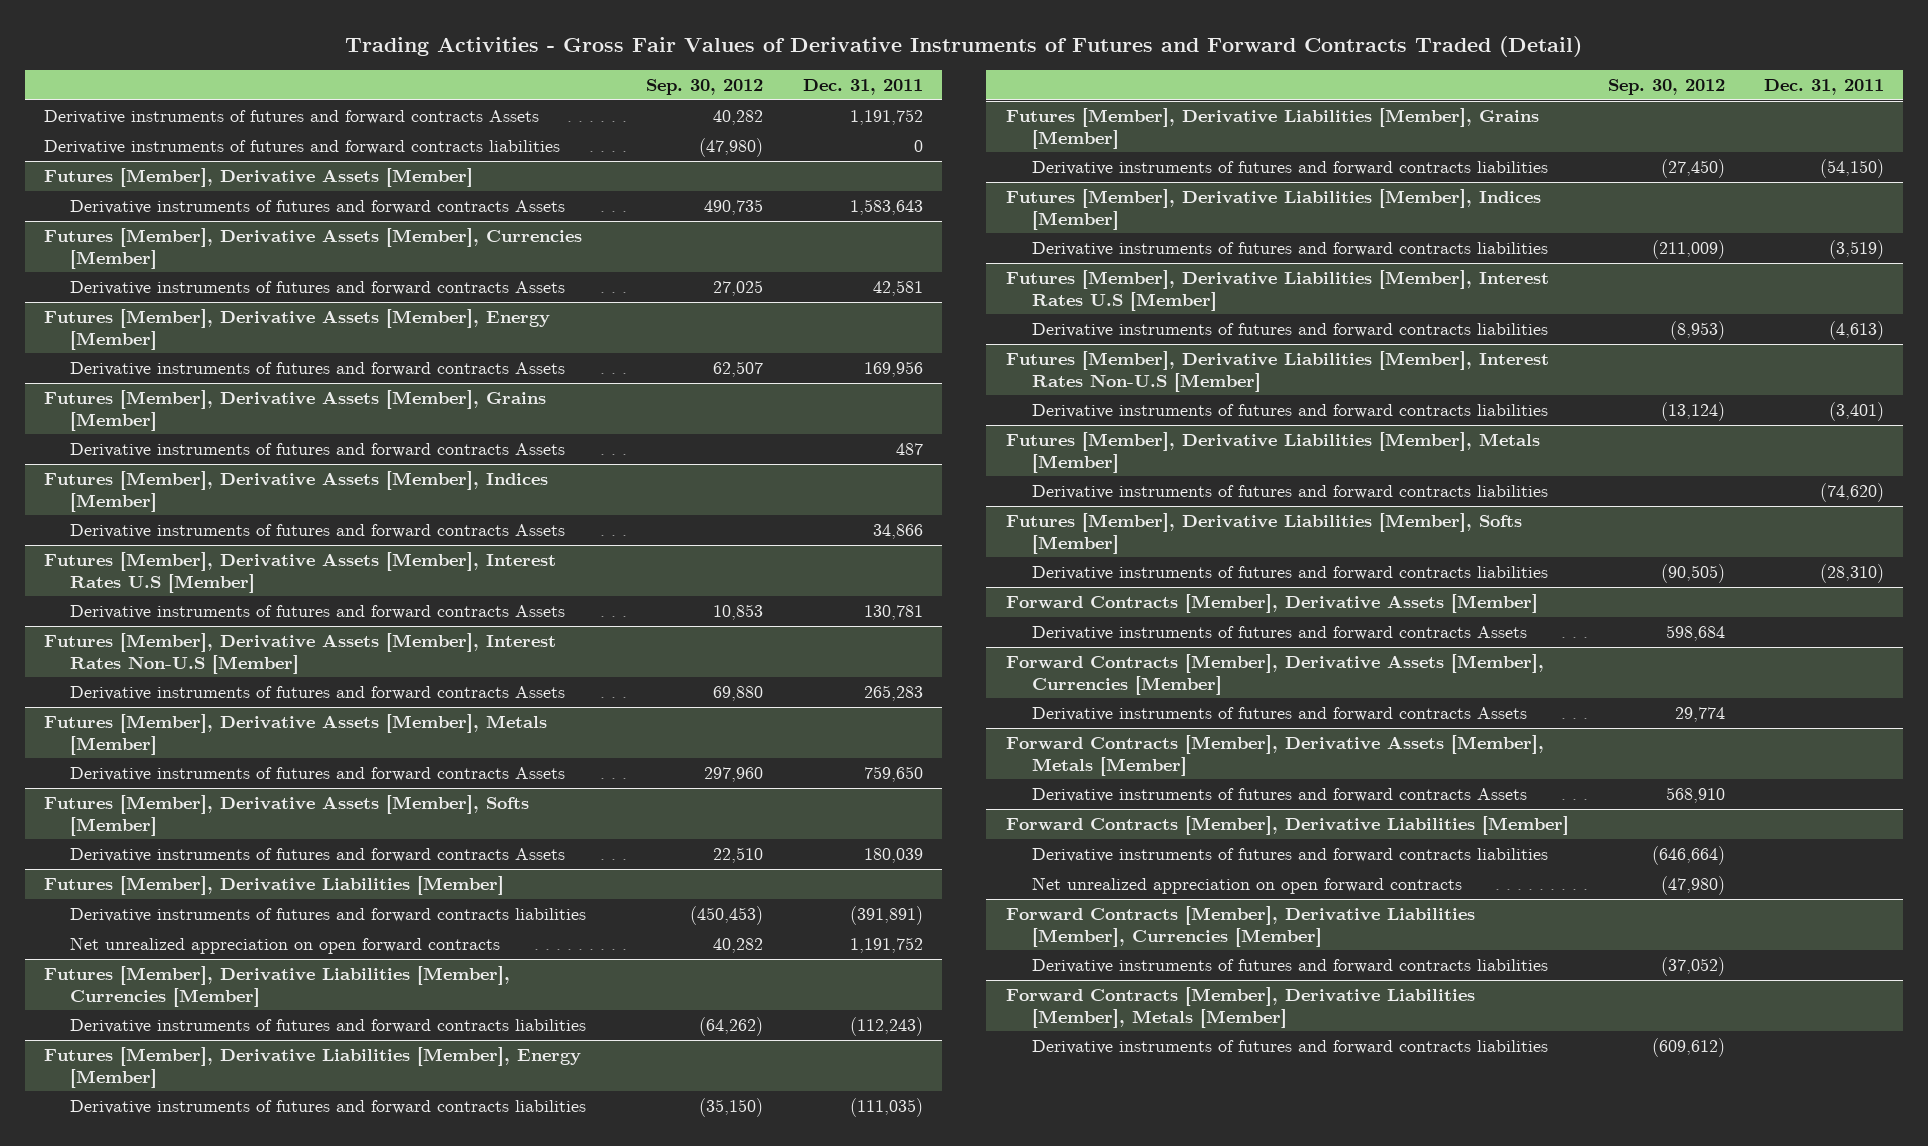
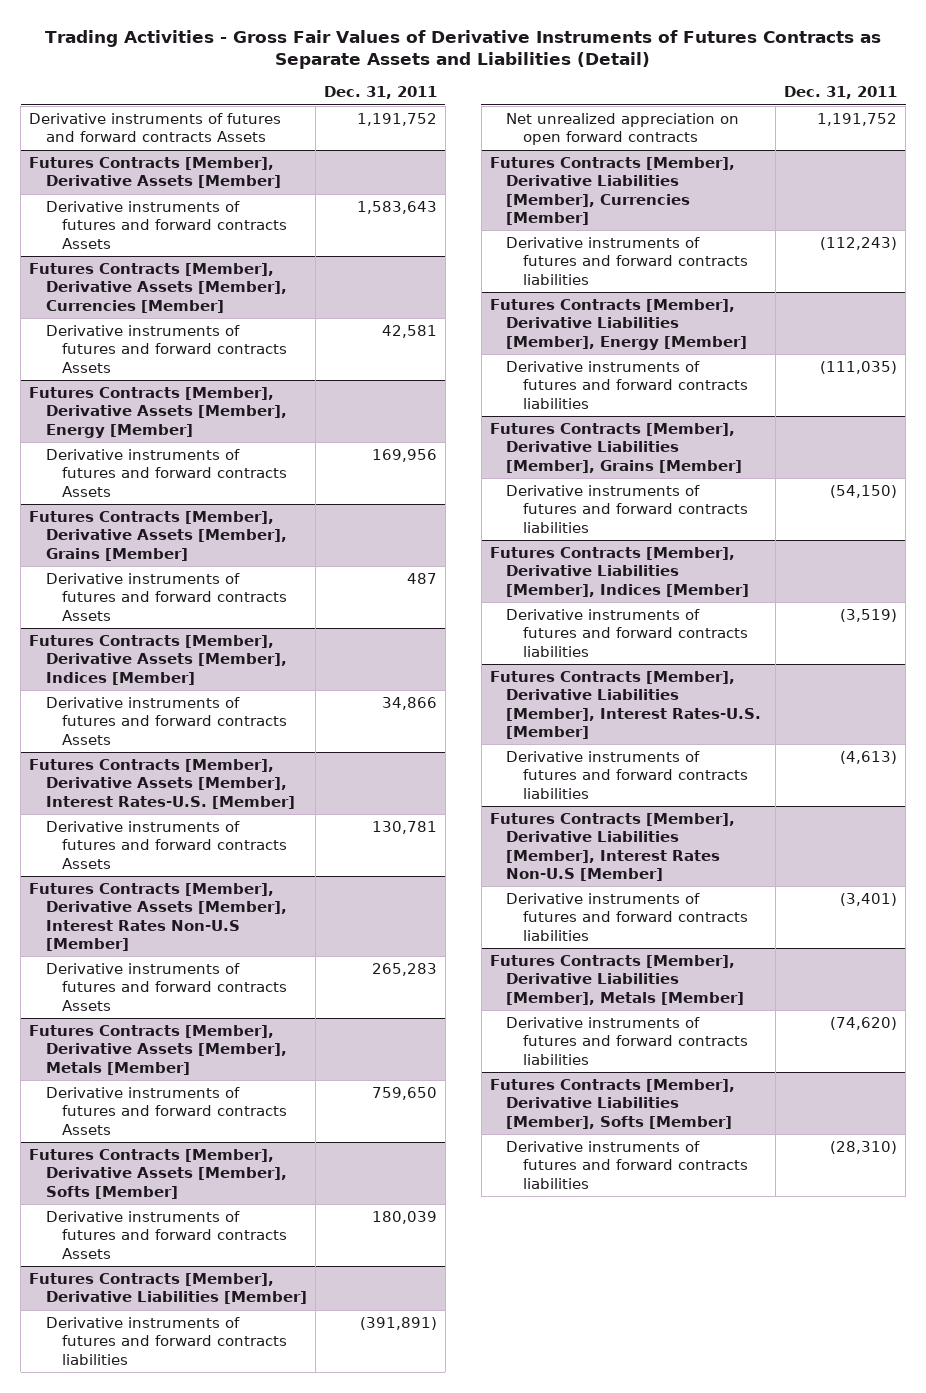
[345,36,1583,58] Trading Activities - Gross Fair Values of Derivative Instruments of Futures and Forward Contracts Traded (Detail) -> [45,29,882,70] Trading Activities - Gross Fair Values of Derivative Instruments of Futures Contracts as Separate Assets and Liabilities (Detail)
[646,79,764,96] Sep. 30, 2012 -> none
[44,140,561,155] Derivative instruments of futures and forward contracts liabilities -> none
[44,168,474,188] Futures [Member], Derivative Assets [Member] -> [29,156,281,189] Futures Contracts [Member], Derivative Assets [Member]
[44,228,583,269] Futures [Member], Derivative Assets [Member], Currencies [Member] -> [29,262,287,313] Futures Contracts [Member], Derivative Assets [Member], Currencies [Member]
[44,309,551,350] Futures [Member], Derivative Assets [Member], Energy [Member] -> [29,386,287,438] Futures Contracts [Member], Derivative Assets [Member], Energy [Member]
[44,390,547,431] Futures [Member], Derivative Assets [Member], Grains [Member] -> [29,510,287,561] Futures Contracts [Member], Derivative Assets [Member], Grains [Member]
[44,471,549,512] Futures [Member], Derivative Assets [Member], Indices [Member] -> [29,634,287,685] Futures Contracts [Member], Derivative Assets [Member], Indices [Member]
[44,552,557,593] Futures [Member], Derivative Assets [Member], Interest Rates U.S [Member] -> [29,758,295,809] Futures Contracts [Member], Derivative Assets [Member], Interest Rates-U.S. [Member]
[44,633,557,674] Futures [Member], Derivative Assets [Member], Interest Rates Non-U.S [Member] -> [29,882,287,951] Futures Contracts [Member], Derivative Assets [Member], Interest Rates Non-U.S [Member]
[44,714,548,755] Futures [Member], Derivative Assets [Member], Metals [Member] -> [29,1024,287,1075] Futures Contracts [Member], Derivative Assets [Member], Metals [Member]
[44,795,530,836] Futures [Member], Derivative Assets [Member], Softs [Member] -> [29,1148,287,1199] Futures Contracts [Member], Derivative Assets [Member], Softs [Member]
[44,876,505,896] Futures [Member], Derivative Liabilities [Member] -> [29,1272,307,1305] Futures Contracts [Member], Derivative Liabilities [Member]
[44,966,511,1007] Futures [Member], Derivative Liabilities [Member], Currencies [Member] -> [489,156,735,225] Futures Contracts [Member], Derivative Liabilities [Member], Currencies [Member]
[44,1047,582,1088] Futures [Member], Derivative Liabilities [Member], Energy [Member] -> [489,298,748,350] Futures Contracts [Member], Derivative Liabilities [Member], Energy [Member]
[1005,108,1539,149] Futures [Member], Derivative Liabilities [Member], Grains [Member] -> [489,422,743,473] Futures Contracts [Member], Derivative Liabilities [Member], Grains [Member]
[1005,189,1541,230] Futures [Member], Derivative Liabilities [Member], Indices [Member] -> [489,546,750,597] Futures Contracts [Member], Derivative Liabilities [Member], Indices [Member]
[1005,270,1549,311] Futures [Member], Derivative Liabilities [Member], Interest Rates U.S [Member] -> [489,670,762,739] Futures Contracts [Member], Derivative Liabilities [Member], Interest Rates-U.S. [Member]
[1005,351,1549,392] Futures [Member], Derivative Liabilities [Member], Interest Rates Non-U.S [Member] -> [489,812,735,881] Futures Contracts [Member], Derivative Liabilities [Member], Interest Rates Non-U.S [Member]
[1005,432,1540,473] Futures [Member], Derivative Liabilities [Member], Metals [Member] -> [489,954,745,1005] Futures Contracts [Member], Derivative Liabilities [Member], Metals [Member]
[1005,513,1522,554] Futures [Member], Derivative Liabilities [Member], Softs [Member] -> [489,1078,735,1129] Futures Contracts [Member], Derivative Liabilities [Member], Softs [Member]
[1005,594,1538,614] Forward Contracts [Member], Derivative Assets [Member] -> none
[1031,626,1527,641] Derivative instruments of futures and forward contracts Assets -> none
[1005,654,1544,695] Forward Contracts [Member], Derivative Assets [Member], Currencies [Member] -> none
[1031,707,1527,722] Derivative instruments of futures and forward contracts Assets -> none
[1005,735,1544,776] Forward Contracts [Member], Derivative Assets [Member], Metals [Member] -> none
[1031,788,1527,803] Derivative instruments of futures and forward contracts Assets -> none
[1005,816,1569,836] Forward Contracts [Member], Derivative Liabilities [Member] -> none
[1031,848,1548,863] Derivative instruments of futures and forward contracts liabilities -> none
[1031,877,1462,895] Net unrealized appreciation on open forward contracts -> none
[1005,906,1475,947] Forward Contracts [Member], Derivative Liabilities [Member], Currencies [Member] -> none
[1031,959,1548,974] Derivative instruments of futures and forward contracts liabilities -> none
[1005,987,1475,1028] Forward Contracts [Member], Derivative Liabilities [Member], Metals [Member] -> none
[1031,1040,1548,1055] Derivative instruments of futures and forward contracts liabilities -> none

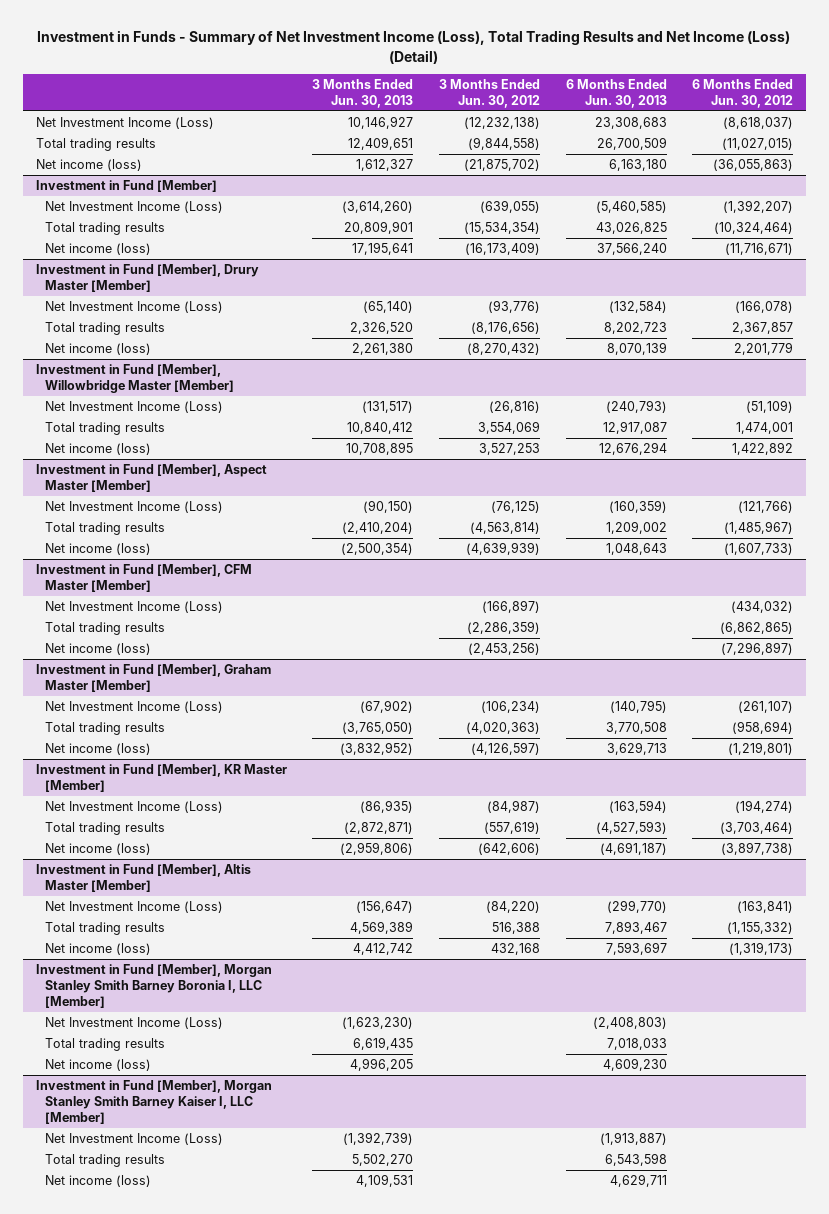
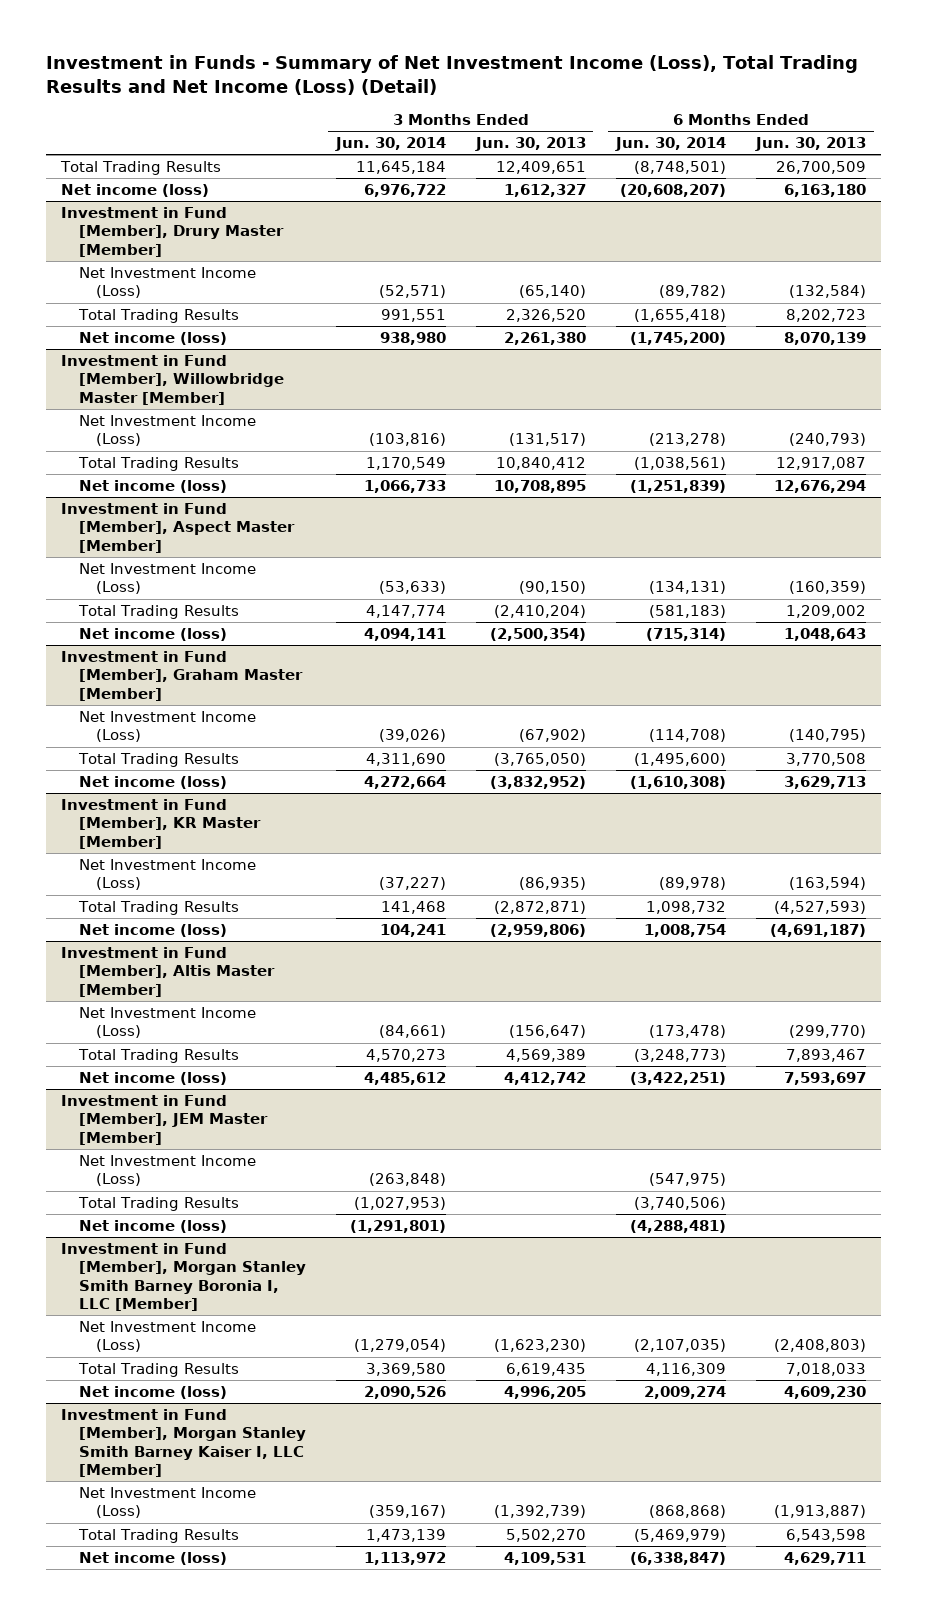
[438,78,540,109] 3 Months Ended Jun. 30, 2012 -> none
[692,78,794,109] 6 Months Ended Jun. 30, 2012 -> none
none -> [334,137,446,152] Jun. 30, 2014
none -> [615,137,727,152] Jun. 30, 2014
[35,116,214,129] Net Investment Income (Loss) -> none
[35,137,156,151] Total trading results -> [59,161,221,176] Total Trading Results
[35,179,217,192] Investment in Fund [Member] -> none
[44,200,223,213] Net Investment Income (Loss) -> none
[44,221,165,235] Total trading results -> none
[44,242,151,255] Net income (loss) -> none
[44,321,165,335] Total trading results -> [77,309,239,324] Total Trading Results
[44,421,165,435] Total trading results -> [77,457,239,472] Total Trading Results
[44,521,165,535] Total trading results -> [77,605,239,620] Total Trading Results
[35,563,252,592] Investment in Fund [Member], CFM Master [Member] -> none
[44,600,223,613] Net Investment Income (Loss) -> none
[44,621,165,635] Total trading results -> none
[44,642,151,655] Net income (loss) -> none
[44,721,165,735] Total trading results -> [77,753,239,768] Total Trading Results
[44,821,165,835] Total trading results -> [77,901,239,916] Total Trading Results
[44,921,165,935] Total trading results -> [77,1049,239,1064] Total Trading Results
none -> [60,1095,268,1145] Investment in Fund [Member], JEM Master [Member]
none -> [78,1155,256,1187] Net Investment Income (Loss)
none -> [77,1197,239,1212] Total Trading Results
none -> [78,1220,227,1234] Net income (loss)
[44,1037,165,1051] Total trading results -> [77,1363,239,1378] Total Trading Results
[44,1153,165,1167] Total trading results -> [77,1529,239,1544] Total Trading Results

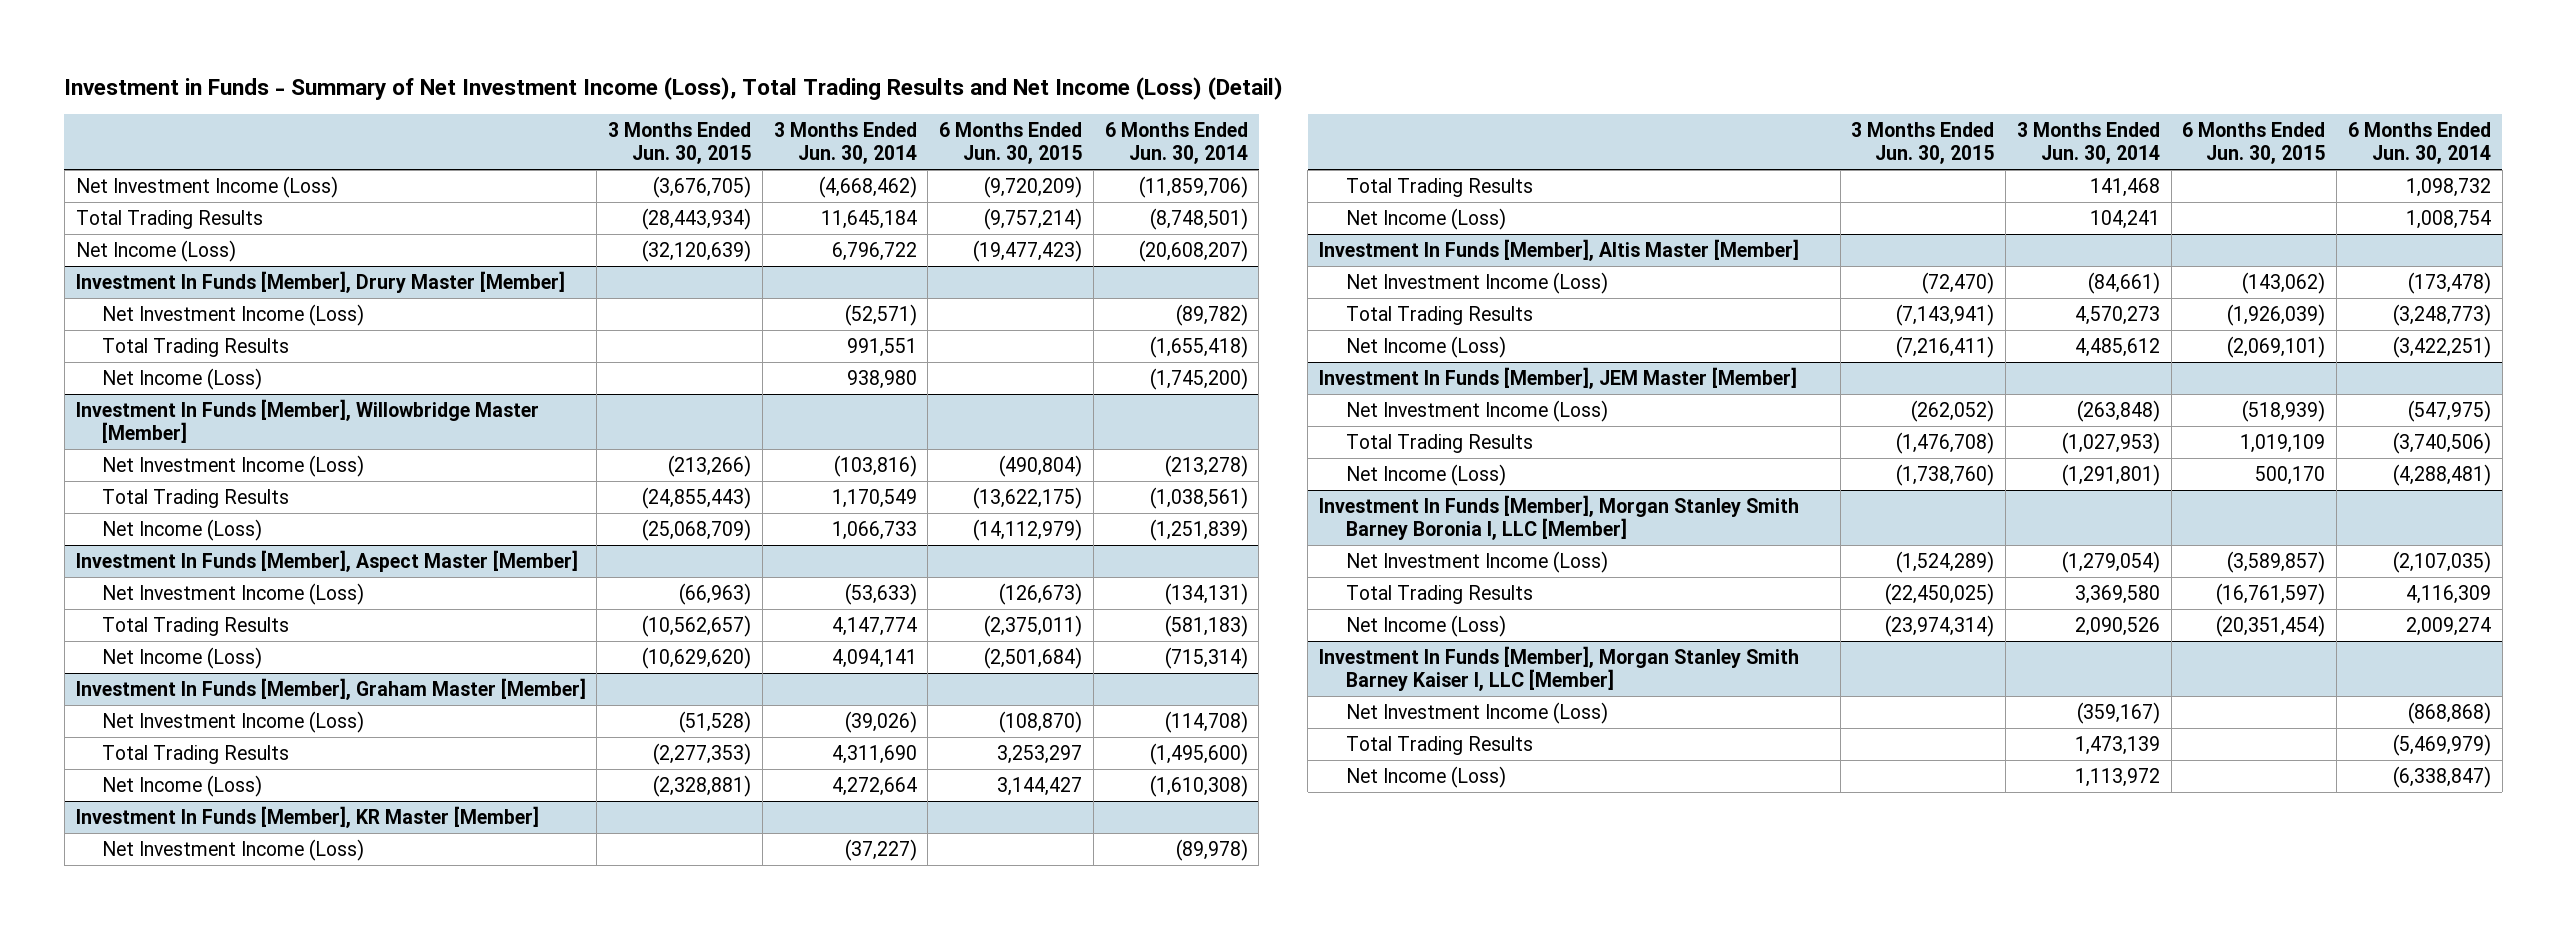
[474,137,586,152] Jun. 30, 2013 -> none
[755,137,867,152] Jun. 30, 2013 -> none
none -> [608,122,752,165] 3 Months Ended Jun. 30, 2015
none -> [939,122,1083,165] 6 Months Ended Jun. 30, 2015
none -> [75,175,338,198] Net Investment Income (Loss)
[60,184,209,198] Net income (loss) -> [75,239,236,262] Net Income (Loss)
[363,184,446,198] 6,976,722 -> [831,241,917,261] 6,796,722
[60,207,284,257] Investment in Fund [Member], Drury Master [Member] -> [75,270,565,293] Investment In Funds [Member], Drury Master [Member]
[78,332,227,346] Net income (loss) -> [102,367,263,390] Net Income (Loss)
[60,355,284,405] Investment in Fund [Member], Willowbridge Master [Member] -> [75,398,539,443] Investment In Funds [Member], Willowbridge Master [Member]
[78,480,227,494] Net income (loss) -> [102,518,263,541] Net Income (Loss)
[60,503,295,553] Investment in Fund [Member], Aspect Master [Member] -> [75,549,578,572] Investment In Funds [Member], Aspect Master [Member]
[78,628,227,642] Net income (loss) -> [102,646,263,669] Net Income (Loss)
[60,651,303,701] Investment in Fund [Member], Graham Master [Member] -> [75,677,586,700] Investment In Funds [Member], Graham Master [Member]
[78,776,227,790] Net income (loss) -> [102,774,263,797] Net Income (Loss)
[60,799,261,849] Investment in Fund [Member], KR Master [Member] -> [75,805,539,828] Investment In Funds [Member], KR Master [Member]
[78,924,227,938] Net income (loss) -> [1345,207,1506,230] Net Income (Loss)
[60,947,275,997] Investment in Fund [Member], Altis Master [Member] -> [1319,238,1800,261] Investment In Funds [Member], Altis Master [Member]
[78,1072,227,1086] Net income (loss) -> [1345,335,1506,358] Net Income (Loss)
[60,1095,268,1145] Investment in Fund [Member], JEM Master [Member] -> [1319,366,1798,389] Investment In Funds [Member], JEM Master [Member]
[78,1220,227,1234] Net income (loss) -> [1345,463,1506,486] Net Income (Loss)
[60,1243,306,1311] Investment in Fund [Member], Morgan Stanley Smith Barney Boronia I, LLC [Member] -> [1319,494,1800,540] Investment In Funds [Member], Morgan Stanley Smith Barney Boronia I, LLC [Member]
[78,1386,227,1400] Net income (loss) -> [1345,614,1506,637] Net Income (Loss)
[60,1409,306,1477] Investment in Fund [Member], Morgan Stanley Smith Barney Kaiser I, LLC [Member] -> [1319,645,1800,691] Investment In Funds [Member], Morgan Stanley Smith Barney Kaiser I, LLC [Member]
[78,1552,227,1566] Net income (loss) -> [1345,765,1506,788] Net Income (Loss)

